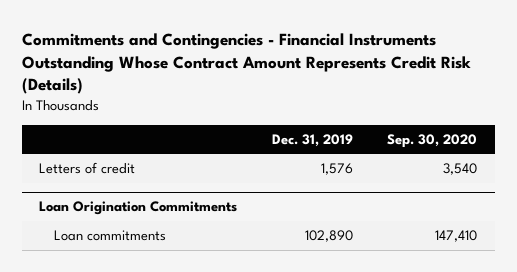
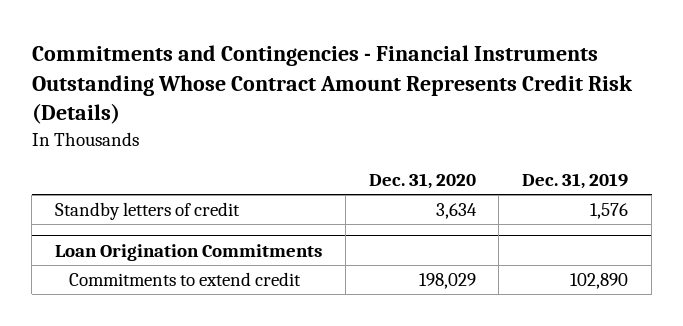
[387,133,478,148] Sep. 30, 2020 -> none
none -> [368,173,476,190] Dec. 31, 2020
[39,162,136,175] Letters of credit -> [54,201,240,220] Standby letters of credit
[53,230,166,242] Loan commitments -> [69,271,302,286] Commitments to extend credit

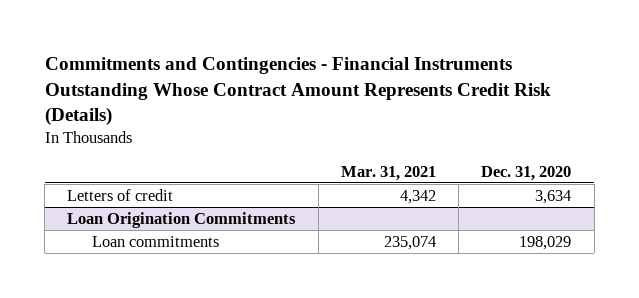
[522,173,629,190] Dec. 31, 2019 -> none
none -> [340,165,436,181] Mar. 31, 2021
[54,201,240,220] Standby letters of credit -> [67,189,174,202] Letters of credit
[69,271,302,286] Commitments to extend credit -> [91,236,219,248] Loan commitments

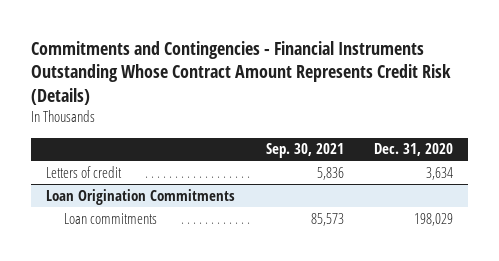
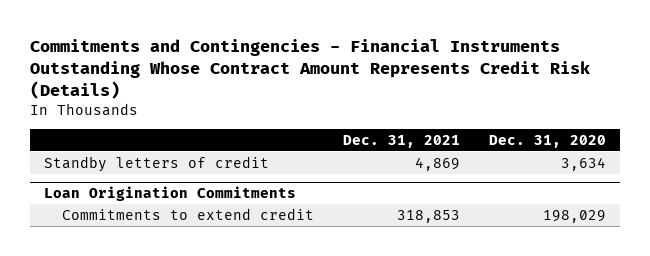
[265,143,344,159] Sep. 30, 2021 -> none
none -> [343,134,461,148] Dec. 31, 2021
[46,165,123,178] Letters of credit -> [43,155,269,172] Standby letters of credit
[64,212,158,224] Loan commitments -> [62,207,315,220] Commitments to extend credit

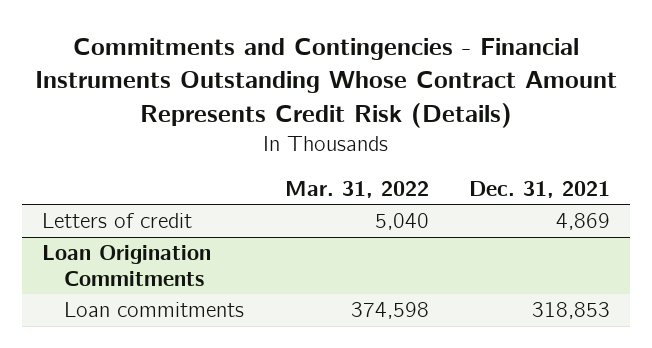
[488,134,606,148] Dec. 31, 2020 -> none
none -> [284,180,429,198] Mar. 31, 2022
[43,155,269,172] Standby letters of credit -> [41,213,192,229] Letters of credit
[62,207,315,220] Commitments to extend credit -> [64,302,245,318] Loan commitments

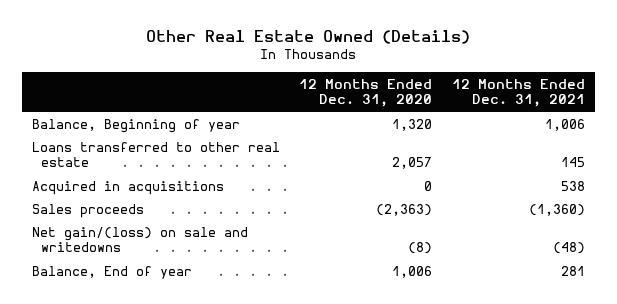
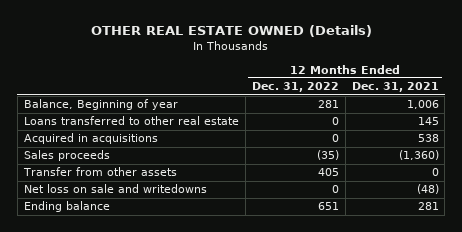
[146,29,471,44] Other Real Estate Owned (Details) -> [91,24,373,37] OTHER REAL ESTATE OWNED (Details)
[299,78,433,108] 12 Months Ended Dec. 31, 2020 -> none
none -> [251,82,339,93] Dec. 31, 2022
none -> [22,167,177,177] Transfer from other assets
[31,226,248,253] Net gain/(loss) on sale and writedowns -> [23,184,207,194] Net loss on sale and writedowns
[31,265,192,279] Balance, End of year -> [23,201,110,213] Ending balance

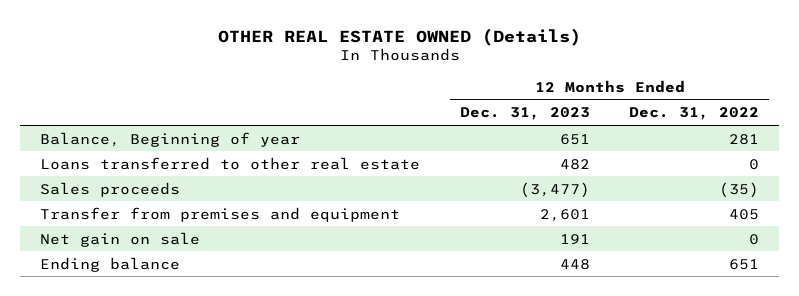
[351,82,439,93] Dec. 31, 2021 -> none
none -> [459,107,590,121] Dec. 31, 2023
[23,133,158,145] Acquired in acquisitions -> none
[22,167,177,177] Transfer from other assets -> [39,206,400,222] Transfer from premises and equipment
[23,184,207,194] Net loss on sale and writedowns -> [39,231,200,247] Net gain on sale

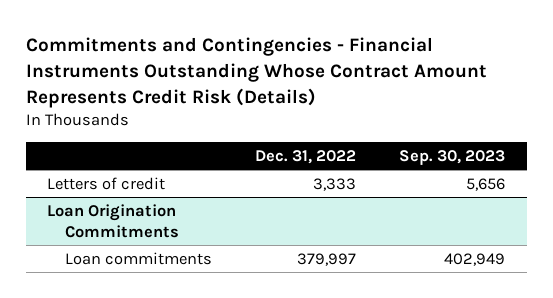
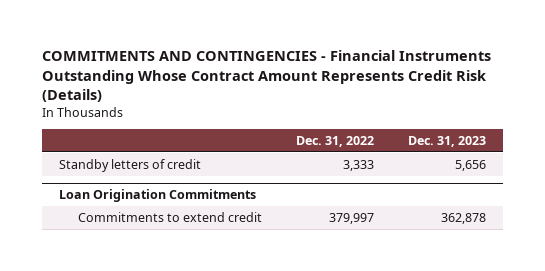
[25,37,487,108] Commitments and Contingencies - Financial Instruments Outstanding Whose Contract Amount Represents Credit Risk (Details) -> [41,50,491,102] COMMITMENTS AND CONTINGENCIES - Financial Instruments Outstanding Whose Contract Amount Represents Credit Risk (Details)
[399,149,506,165] Sep. 30, 2023 -> none
none -> [408,136,487,148] Dec. 31, 2023
[47,176,166,190] Letters of credit -> [58,158,201,172] Standby letters of credit
[65,251,213,265] Loan commitments -> [78,211,263,222] Commitments to extend credit

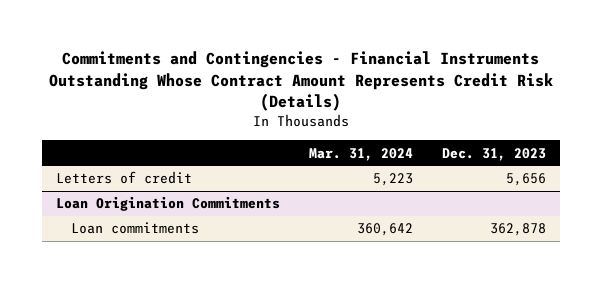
[41,50,491,102] COMMITMENTS AND CONTINGENCIES - Financial Instruments Outstanding Whose Contract Amount Represents Credit Risk (Details) -> [49,50,554,112] Commitments and Contingencies - Financial Instruments Outstanding Whose Contract Amount Represents Credit Risk (Details)
[296,136,375,148] Dec. 31, 2022 -> none
none -> [309,147,414,161] Mar. 31, 2024
[58,158,201,172] Standby letters of credit -> [56,171,193,185] Letters of credit
[78,211,263,222] Commitments to extend credit -> [71,222,200,235] Loan commitments

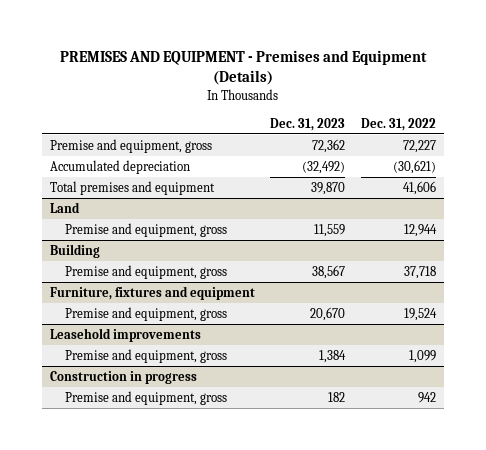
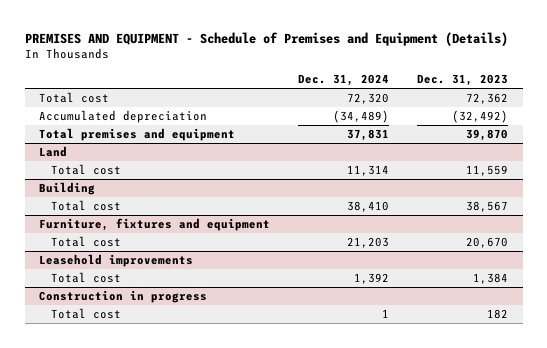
[59,49,427,86] PREMISES AND EQUIPMENT - Premises and Equipment (Details) -> [24,31,508,46] PREMISES AND EQUIPMENT - Schedule of Premises and Equipment (Details)
[361,118,437,132] Dec. 31, 2022 -> none
none -> [298,73,390,86] Dec. 31, 2024
[49,138,212,153] Premise and equipment, gross -> [38,92,109,104] Total cost
[64,222,227,237] Premise and equipment, gross -> [51,164,122,176] Total cost
[64,264,227,279] Premise and equipment, gross -> [51,200,122,212] Total cost
[64,306,227,321] Premise and equipment, gross -> [51,236,122,248] Total cost
[64,348,227,363] Premise and equipment, gross -> [51,272,122,284] Total cost
[64,390,227,405] Premise and equipment, gross -> [51,308,122,320] Total cost

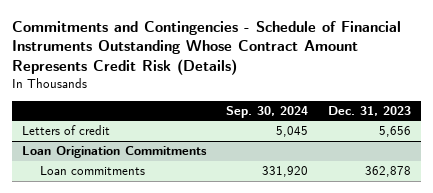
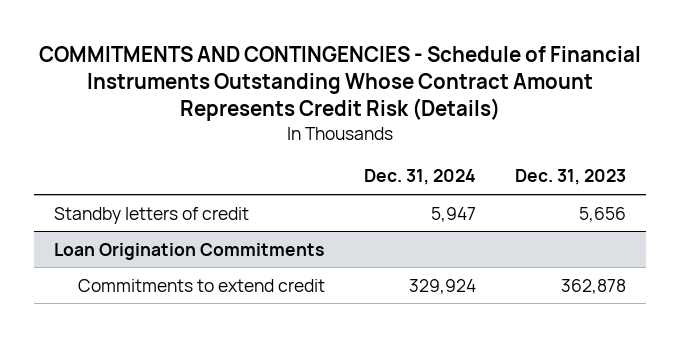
[11,20,401,76] Commitments and Contingencies - Schedule of Financial Instruments Outstanding Whose Contract Amount Represents Credit Risk (Details) -> [38,45,641,122] COMMITMENTS AND CONTINGENCIES - Schedule of Financial Instruments Outstanding Whose Contract Amount Represents Credit Risk (Details)
[226,106,309,119] Sep. 30, 2024 -> none
none -> [363,169,476,186] Dec. 31, 2024
[21,125,110,136] Letters of credit -> [53,206,249,224] Standby letters of credit
[40,166,146,176] Loan commitments -> [77,278,325,292] Commitments to extend credit

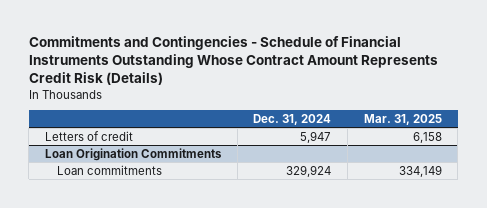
[38,45,641,122] COMMITMENTS AND CONTINGENCIES - Schedule of Financial Instruments Outstanding Whose Contract Amount Represents Credit Risk (Details) -> [28,35,438,85] Commitments and Contingencies - Schedule of Financial Instruments Outstanding Whose Contract Amount Represents Credit Risk (Details)
[514,169,626,186] Dec. 31, 2023 -> none
none -> [363,114,442,126] Mar. 31, 2025
[53,206,249,224] Standby letters of credit -> [45,130,134,141] Letters of credit
[77,278,325,292] Commitments to extend credit -> [56,164,162,175] Loan commitments

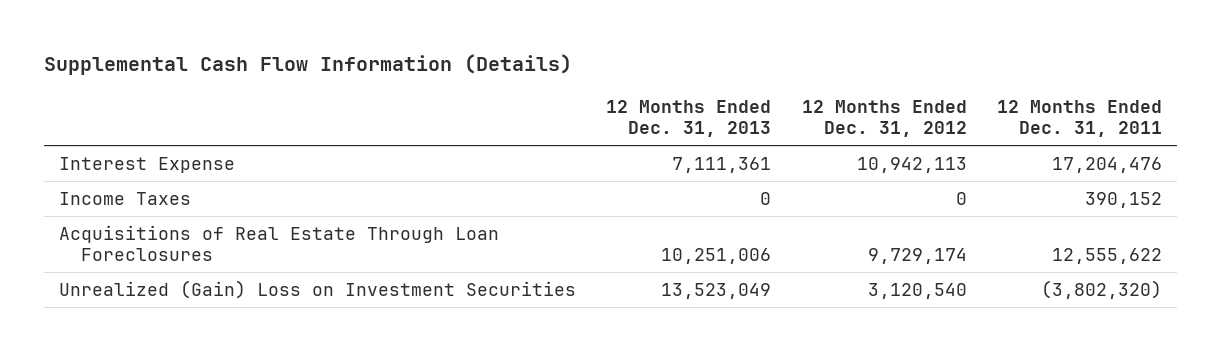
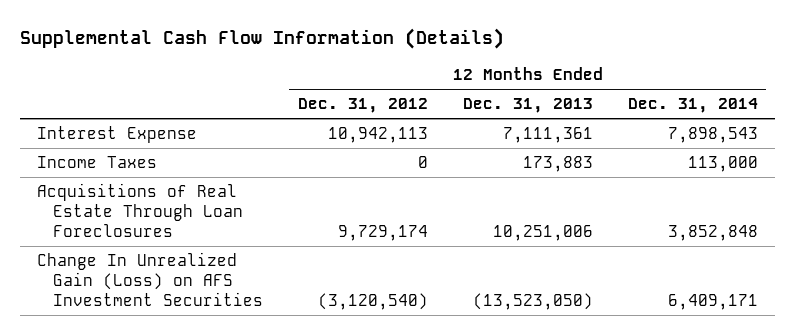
[996,99,1162,138] 12 Months Ended Dec. 31, 2011 -> none
none -> [627,98,758,114] Dec. 31, 2014
[760,191,772,205] 0 -> [522,156,593,173] 173,883
[59,279,577,299] Unrealized (Gain) Loss on Investment Securities -> [37,252,263,307] Change In Unrealized Gain (Loss) on AFS Investment Securities
[661,282,772,299] 13,523,049 -> [472,293,593,311] (13,523,050)
[867,282,967,299] 3,120,540 -> [317,293,428,311] (3,120,540)

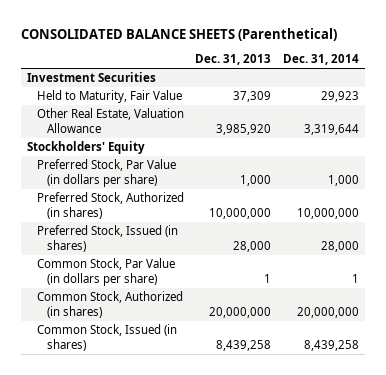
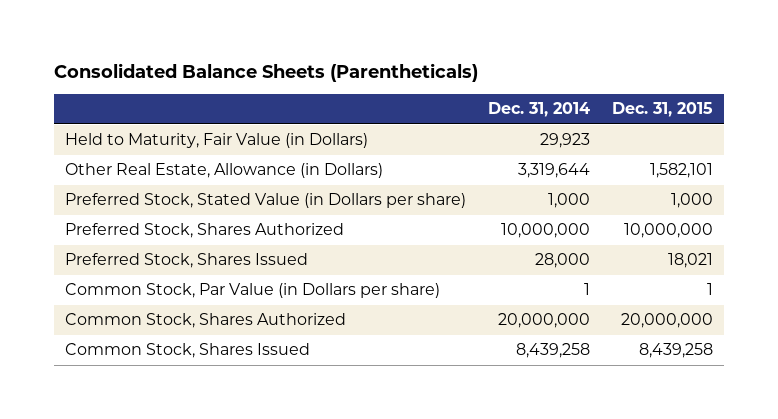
[20,27,337,41] CONSOLIDATED BALANCE SHEETS (Parenthetical) -> [53,63,478,83] Consolidated Balance Sheets (Parentheticals)
[195,54,272,66] Dec. 31, 2013 -> none
none -> [612,102,714,118] Dec. 31, 2015
[26,72,156,83] Investment Securities -> none
[26,141,145,155] Stockholders' Equity -> none
[36,90,182,104] Held to Maturity, Fair Value -> [64,133,368,149] Held to Maturity, Fair Value (in Dollars)
[36,108,184,133] Other Real Estate, Valuation Allowance -> [64,163,383,179] Other Real Estate, Allowance (in Dollars)
[36,159,176,187] Preferred Stock, Par Value (in dollars per share) -> [64,193,466,209] Preferred Stock, Stated Value (in Dollars per share)
[36,192,184,219] Preferred Stock, Authorized (in shares) -> [64,223,344,239] Preferred Stock, Shares Authorized
[36,225,178,252] Preferred Stock, Issued (in shares) -> [64,253,308,269] Preferred Stock, Shares Issued
[36,258,175,286] Common Stock, Par Value (in dollars per share) -> [64,283,440,299] Common Stock, Par Value (in Dollars per share)
[36,291,183,318] Common Stock, Authorized (in shares) -> [64,313,346,329] Common Stock, Shares Authorized
[36,324,177,351] Common Stock, Issued (in shares) -> [64,343,310,359] Common Stock, Shares Issued

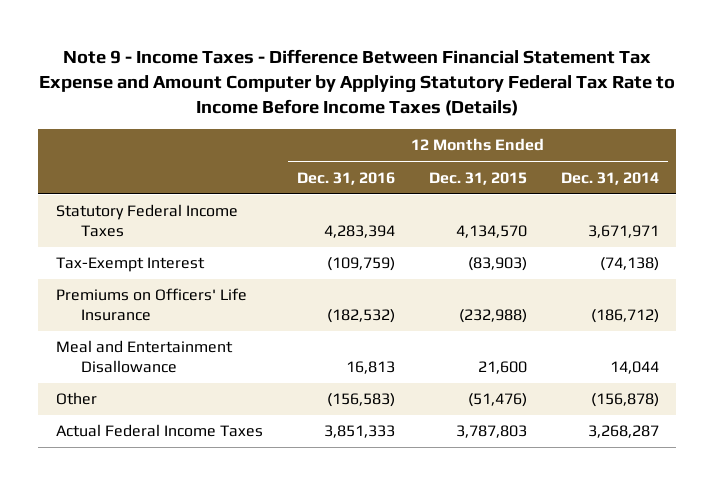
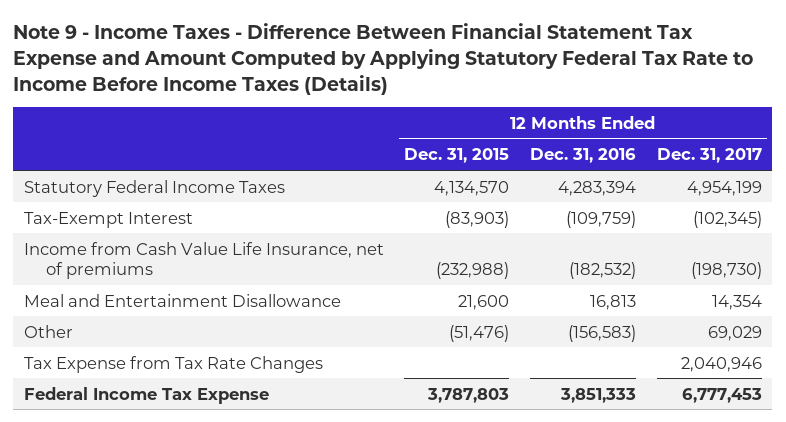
[39,49,676,117] Note 9 - Income Taxes - Difference Between Financial Statement Tax Expense and Amount Computer by Applying Statutory Federal Tax Rate to Income Before Income Taxes (Details) -> [13,23,754,95] Note 9 - Income Taxes - Difference Between Financial Statement Tax Expense and Amount Computed by Applying Statutory Federal Tax Rate to Income Before Income Taxes (Details)
[561,171,660,185] Dec. 31, 2014 -> none
none -> [656,148,762,164] Dec. 31, 2017
[55,288,247,322] Premiums on Officers' Life Insurance -> [23,241,384,279] Income from Cash Value Life Insurance, net of premiums
none -> [23,355,323,373] Tax Expense from Tax Rate Changes
[55,424,263,438] Actual Federal Income Taxes -> [23,386,269,404] Federal Income Tax Expense

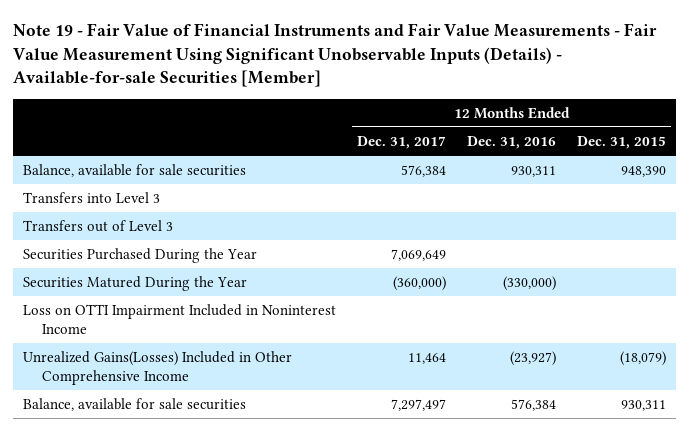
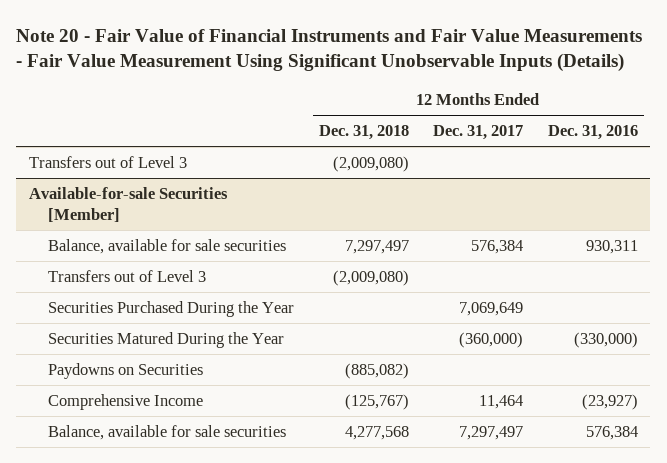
[12,23,657,88] Note 19 - Fair Value of Financial Instruments and Fair Value Measurements - Fair Value Measurement Using Significant Unobservable Inputs (Details) - Available-for-sale Securities [Member] -> [16,28,643,73] Note 20 - Fair Value of Financial Instruments and Fair Value Measurements - Fair Value Measurement Using Significant Unobservable Inputs (Details)
[576,135,666,149] Dec. 31, 2015 -> none
none -> [318,125,409,141] Dec. 31, 2018
none -> [28,156,187,169] Transfers out of Level 3
none -> [28,187,228,223] Available-for-sale Securities [Member]
[23,192,161,204] Transfers into Level 3 -> none
[23,304,337,334] Loss on OTTI Impairment Included in Noninterest Income -> none
none -> [48,363,204,380] Paydowns on Securities
[23,351,293,385] Unrealized Gains(Losses) Included in Other Comprehensive Income -> [48,394,204,411] Comprehensive Income

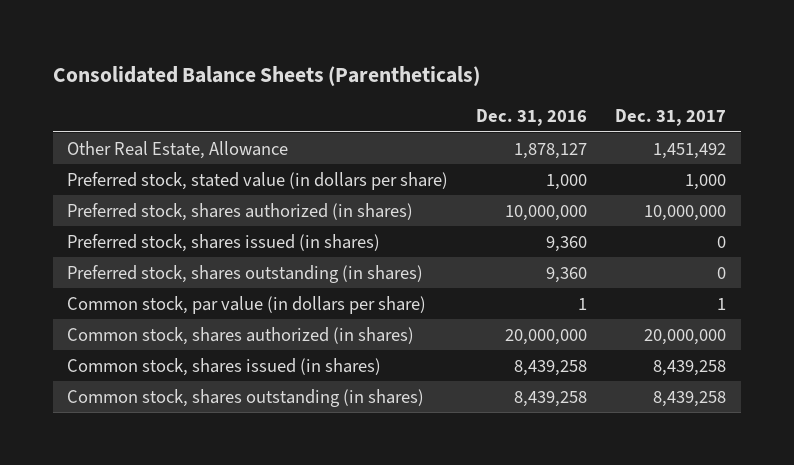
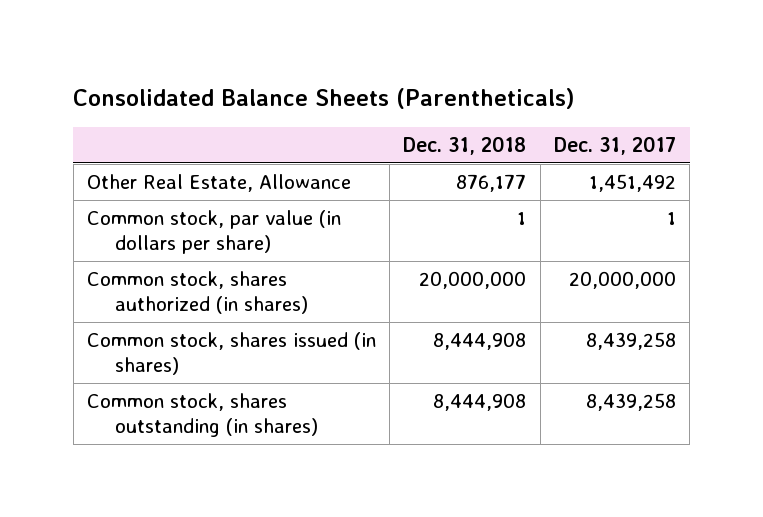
[476,109,588,127] Dec. 31, 2016 -> none
none -> [403,135,527,155] Dec. 31, 2018
[67,171,449,190] Preferred stock, stated value (in dollars per share) -> none
[67,202,414,221] Preferred stock, shares authorized (in shares) -> none
[67,233,381,252] Preferred stock, shares issued (in shares) -> none
[67,264,424,283] Preferred stock, shares outstanding (in shares) -> none

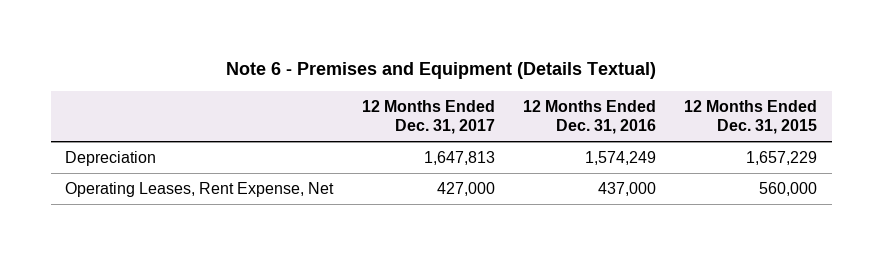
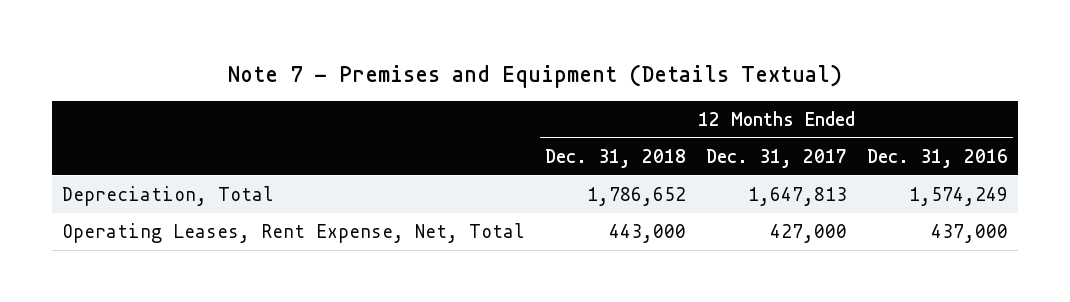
[226,62,657,80] Note 6 - Premises and Equipment (Details Textual) -> [228,63,843,88] Note 7 - Premises and Equipment (Details Textual)
[684,99,818,135] 12 Months Ended Dec. 31, 2015 -> none
none -> [545,148,687,168] Dec. 31, 2018
[65,150,157,166] Depreciation -> [62,186,275,207] Depreciation, Total
[65,181,335,197] Operating Leases, Rent Expense, Net -> [62,223,526,244] Operating Leases, Rent Expense, Net, Total

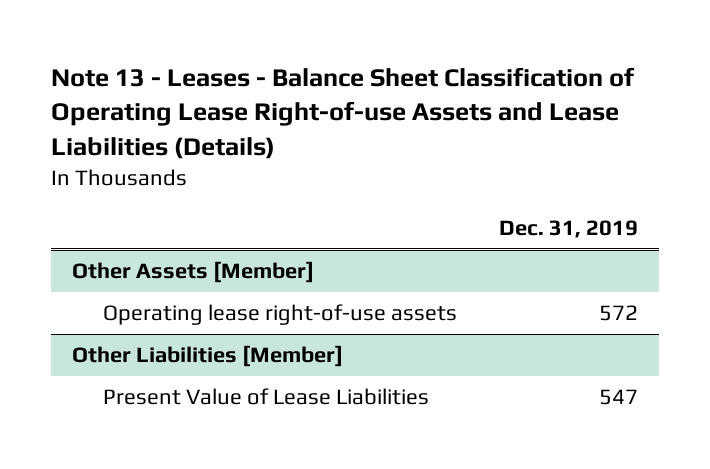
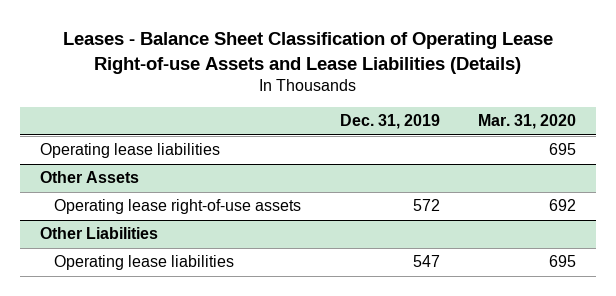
[50,66,635,159] Note 13 - Leases - Balance Sheet Classification of Operating Lease Right-of-use Assets and Lease Liabilities (Details) -> [62,32,553,74] Leases - Balance Sheet Classification of Operating Lease Right-of-use Assets and Lease Liabilities (Details)
none -> [478,114,577,130] Mar. 31, 2020
none -> [39,143,220,159] Operating lease liabilities
[71,261,314,284] Other Assets [Member] -> [39,171,139,184] Other Assets
[71,345,343,368] Other Liabilities [Member] -> [39,227,158,240] Other Liabilities
[102,388,429,406] Present Value of Lease Liabilities -> [54,255,235,271] Operating lease liabilities

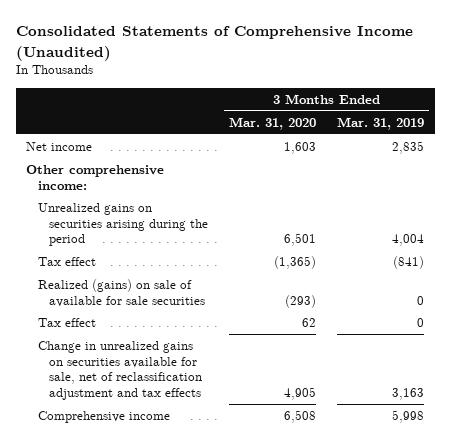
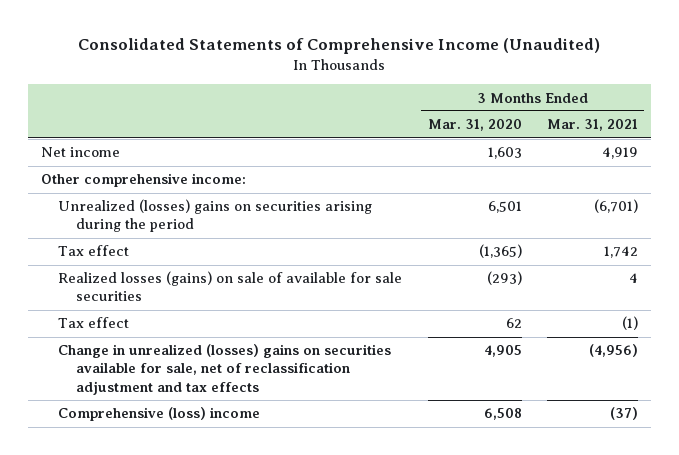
[337,116,425,130] Mar. 31, 2019 -> none
none -> [547,119,639,132] Mar. 31, 2021
[37,203,208,247] Unrealized gains on securities arising during the period -> [58,199,373,233] Unrealized (losses) gains on securities arising during the period
[37,279,205,307] Realized (gains) on sale of available for sale securities -> [58,271,403,302] Realized losses (gains) on sale of available for sale securities
[37,341,202,400] Change in unrealized gains on securities available for sale, net of reclassification adjustment and tax effects -> [58,344,392,395] Change in unrealized (losses) gains on securities available for sale, net of reclassification adjustment and tax effects
[37,411,170,424] Comprehensive income -> [58,407,261,422] Comprehensive (loss) income

